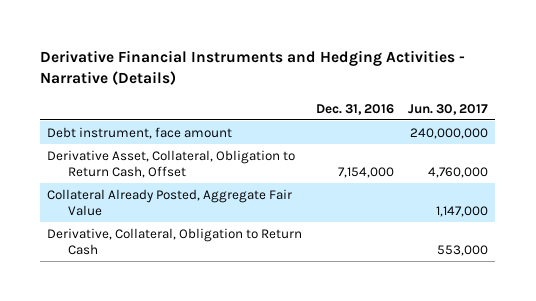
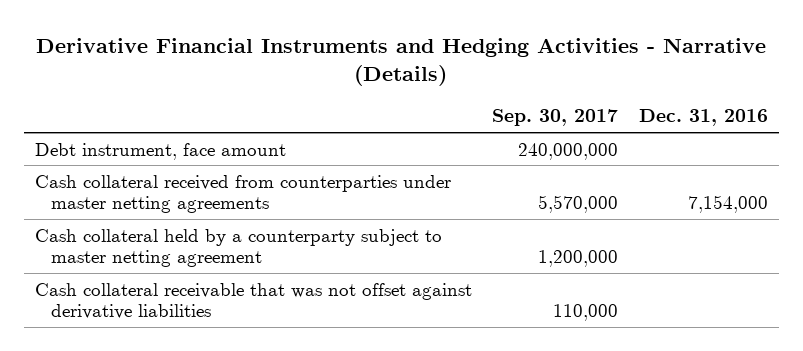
[408,103,489,115] Jun. 30, 2017 -> none
none -> [492,109,619,127] Sep. 30, 2017
[47,149,296,178] Derivative Asset, Collateral, Obligation to Return Cash, Offset -> [34,174,451,214] Cash collateral received from counterparties under master netting agreements
[47,188,293,216] Collateral Already Posted, Aggregate Fair Value -> [34,228,442,268] Cash collateral held by a counterparty subject to master netting agreement
[47,227,303,255] Derivative, Collateral, Obligation to Return Cash -> [34,282,472,320] Cash collateral receivable that was not offset against derivative liabilities

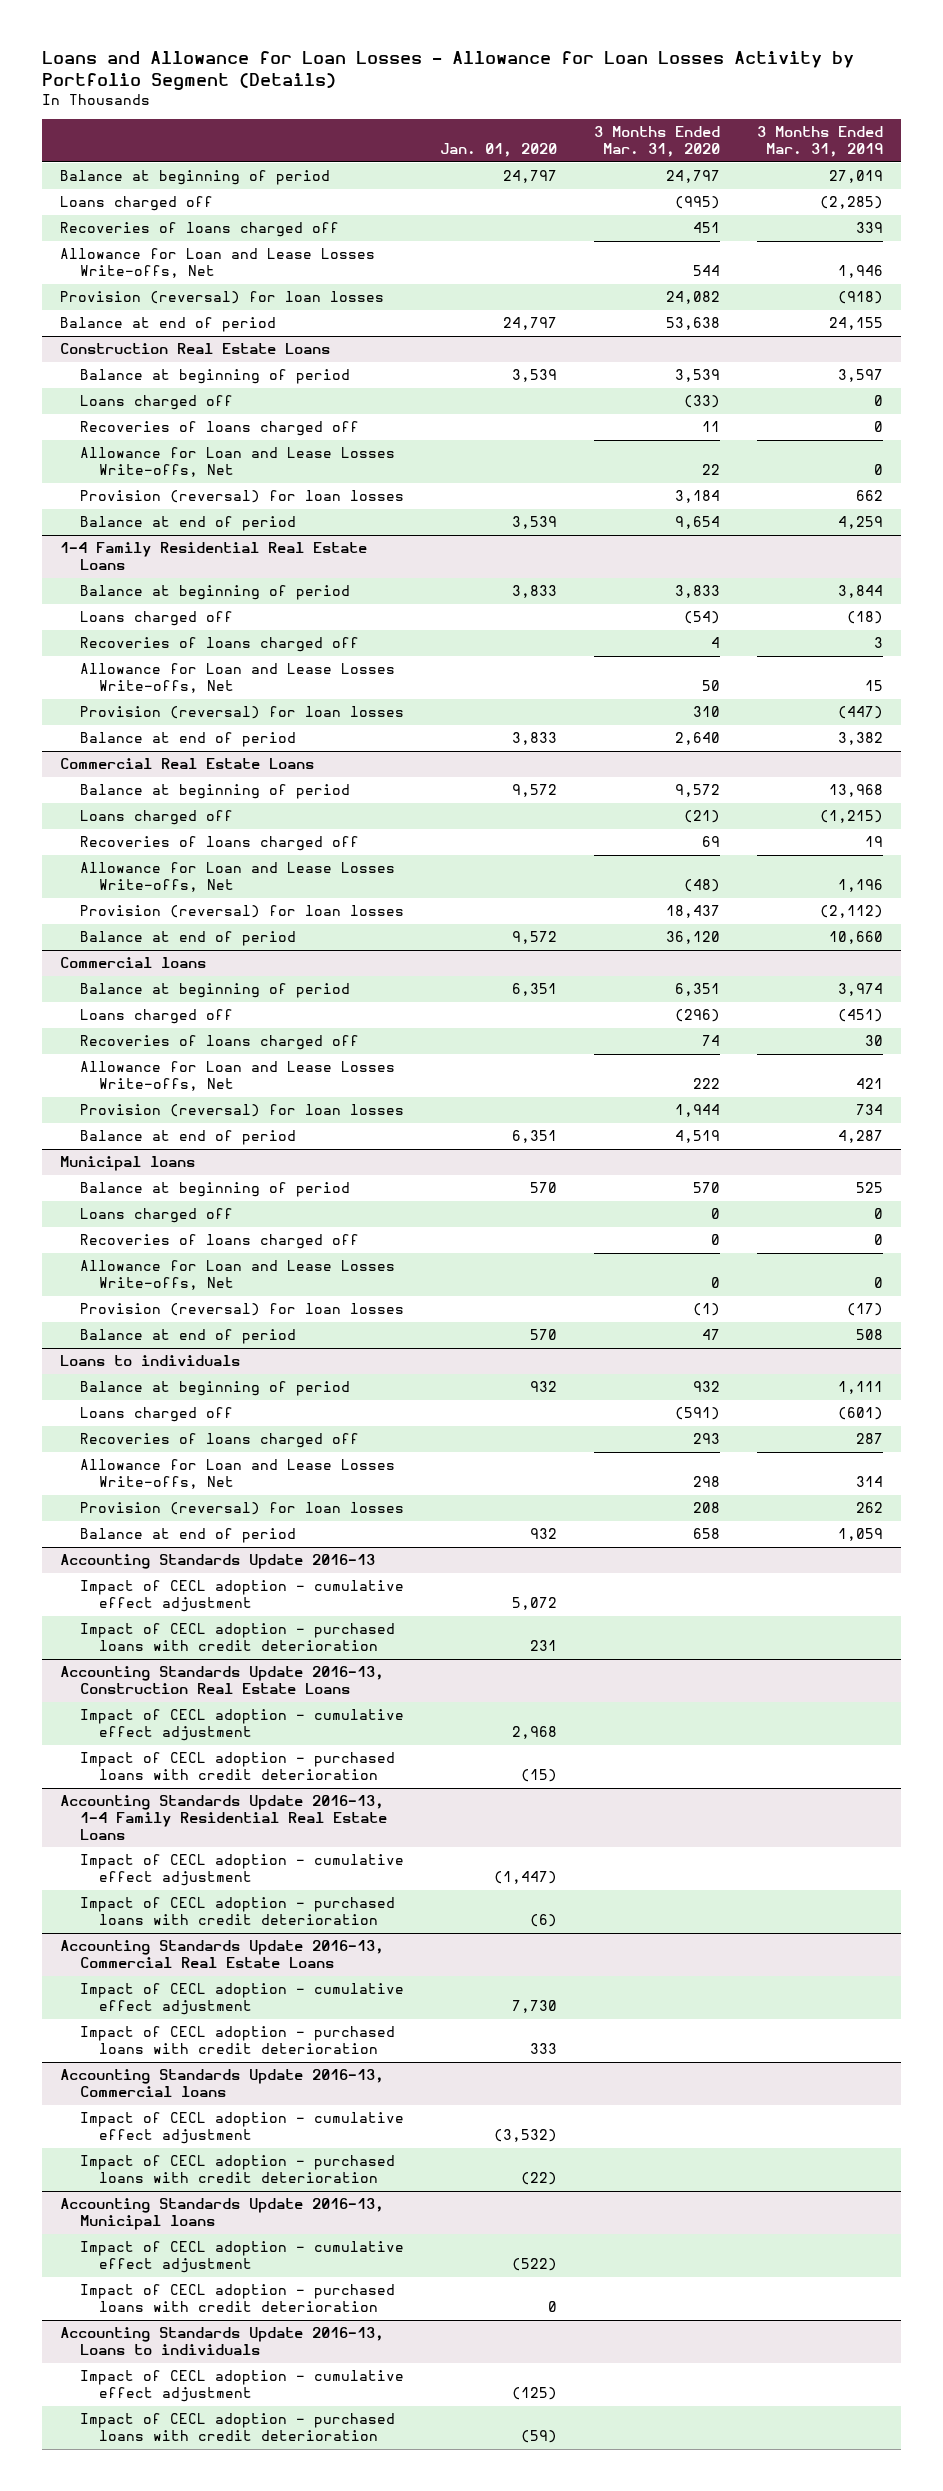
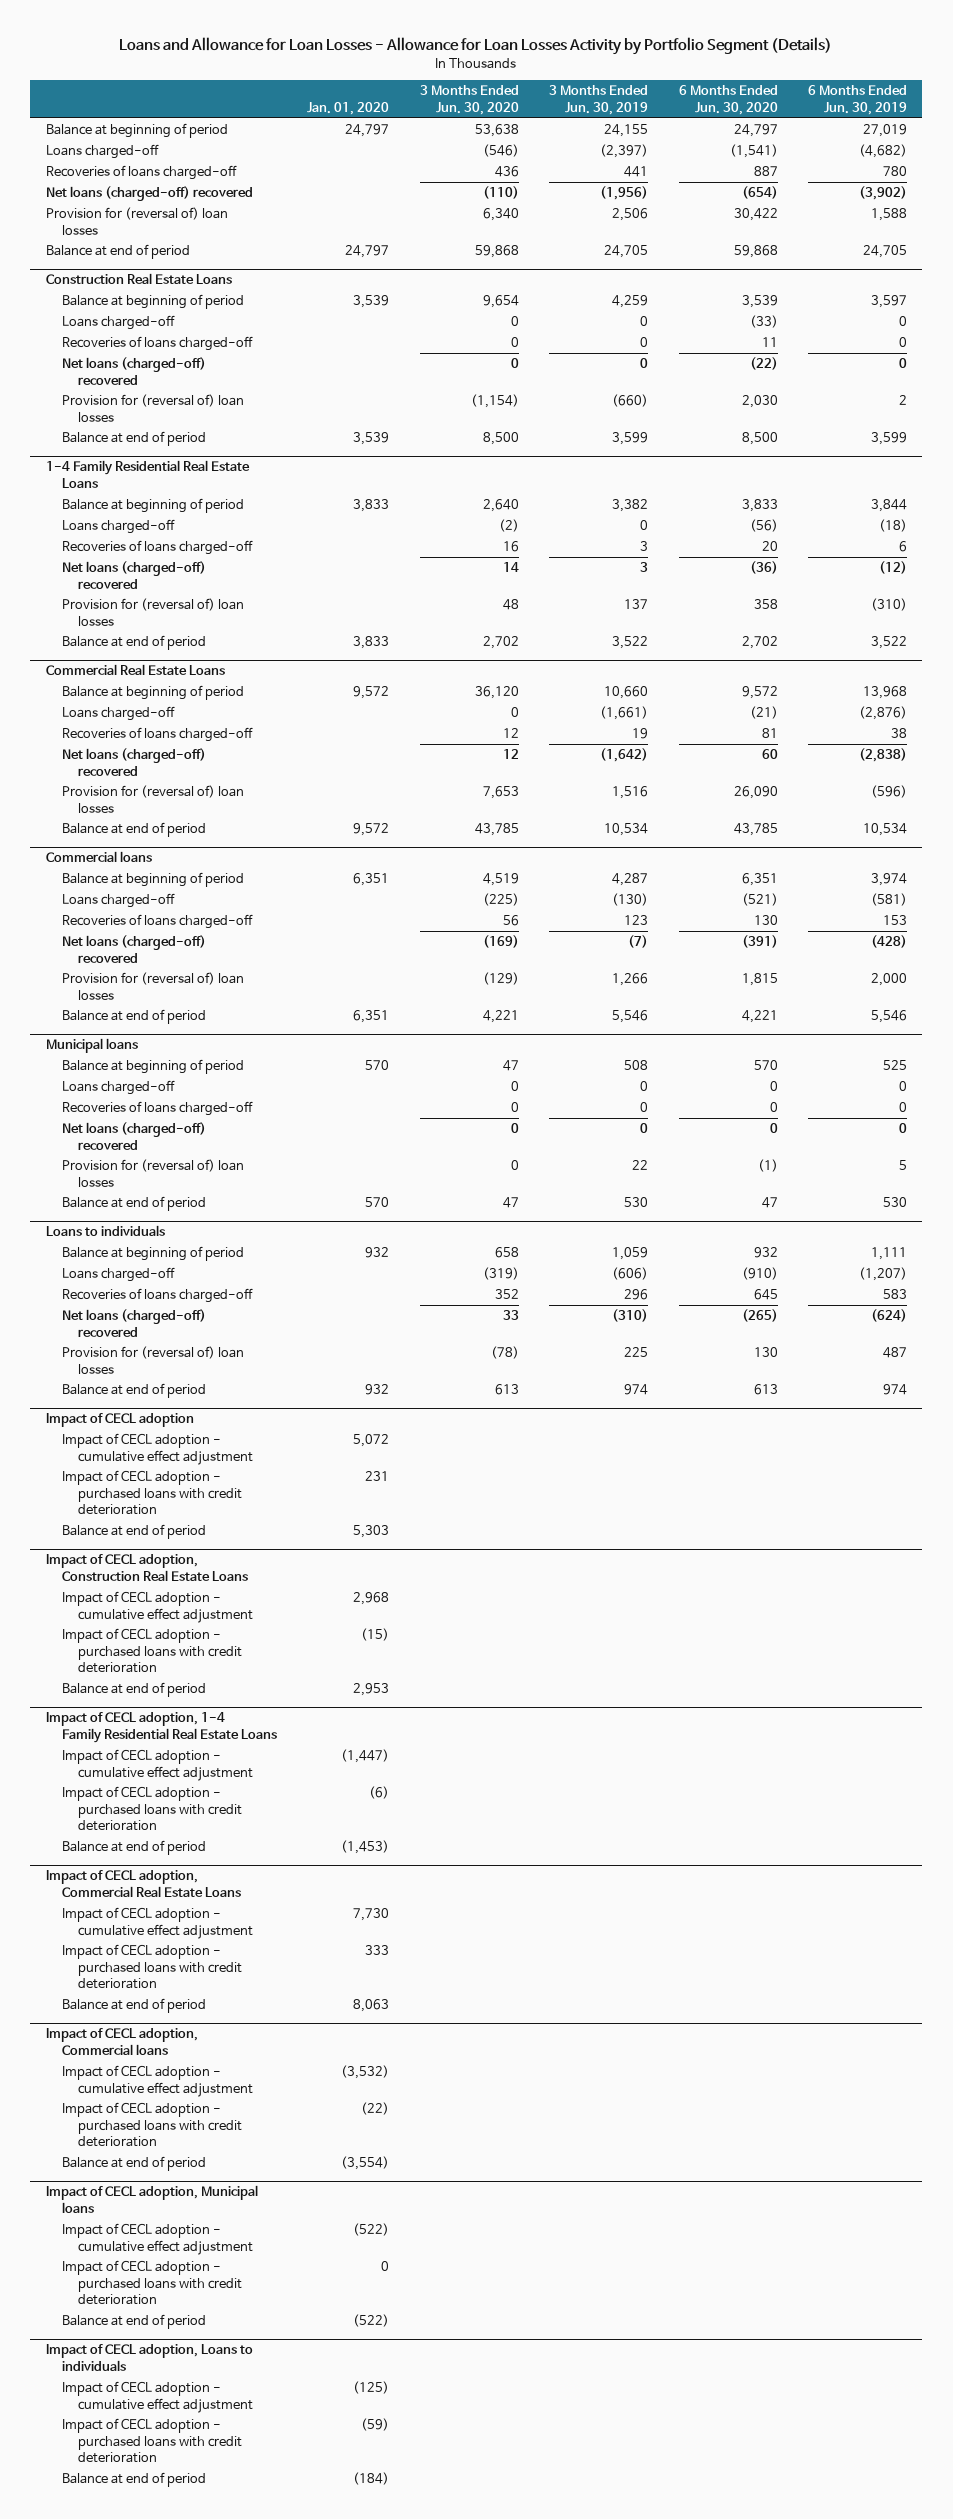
[594,126,721,158] 3 Months Ended Mar. 31, 2020 -> none
[756,126,883,158] 3 Months Ended Mar. 31, 2019 -> none
none -> [419,85,519,115] 3 Months Ended Jun. 30, 2020
none -> [549,85,649,115] 3 Months Ended Jun. 30, 2019
none -> [678,85,778,115] 6 Months Ended Jun. 30, 2020
none -> [808,85,908,115] 6 Months Ended Jun. 30, 2019
[60,196,214,212] Loans charged off -> [45,144,159,160] Loans charged-off
[60,222,340,238] Recoveries of loans charged off -> [45,165,237,181] Recoveries of loans charged-off
[60,248,376,279] Allowance for Loan and Lease Losses Write-offs, Net -> [45,186,253,202] Net loans (charged-off) recovered
[60,291,385,305] Provision (reversal) for loan losses -> [45,207,228,235] Provision for (reversal of) loan losses
[79,395,233,411] Loans charged off -> [61,315,175,331] Loans charged-off
[79,421,359,437] Recoveries of loans charged off -> [61,336,253,352] Recoveries of loans charged-off
[79,447,395,478] Allowance for Loan and Lease Losses Write-offs, Net -> [61,357,206,385] Net loans (charged-off) recovered
[79,490,404,504] Provision (reversal) for loan losses -> [61,394,244,422] Provision for (reversal of) loan losses
[79,611,233,627] Loans charged off -> [61,519,175,535] Loans charged-off
[79,637,359,653] Recoveries of loans charged off -> [61,540,253,556] Recoveries of loans charged-off
[79,663,395,694] Allowance for Loan and Lease Losses Write-offs, Net -> [61,561,206,589] Net loans (charged-off) recovered
[79,706,404,720] Provision (reversal) for loan losses -> [61,598,244,626] Provision for (reversal of) loan losses
[79,810,233,826] Loans charged off -> [61,706,175,722] Loans charged-off
[79,836,359,852] Recoveries of loans charged off -> [61,727,253,743] Recoveries of loans charged-off
[79,862,395,893] Allowance for Loan and Lease Losses Write-offs, Net -> [61,748,206,776] Net loans (charged-off) recovered
[79,905,404,919] Provision (reversal) for loan losses -> [61,785,244,813] Provision for (reversal of) loan losses
[79,1009,233,1025] Loans charged off -> [61,893,175,909] Loans charged-off
[79,1035,359,1051] Recoveries of loans charged off -> [61,914,253,930] Recoveries of loans charged-off
[79,1061,395,1092] Allowance for Loan and Lease Losses Write-offs, Net -> [61,935,206,963] Net loans (charged-off) recovered
[79,1104,404,1118] Provision (reversal) for loan losses -> [61,972,244,1000] Provision for (reversal of) loan losses
[79,1208,233,1224] Loans charged off -> [61,1080,175,1096] Loans charged-off
[79,1234,359,1250] Recoveries of loans charged off -> [61,1101,253,1117] Recoveries of loans charged-off
[79,1260,395,1291] Allowance for Loan and Lease Losses Write-offs, Net -> [61,1122,206,1150] Net loans (charged-off) recovered
[79,1303,404,1317] Provision (reversal) for loan losses -> [61,1159,244,1187] Provision for (reversal of) loan losses
[79,1407,233,1423] Loans charged off -> [61,1267,175,1283] Loans charged-off
[79,1433,359,1449] Recoveries of loans charged off -> [61,1288,253,1304] Recoveries of loans charged-off
[79,1459,395,1490] Allowance for Loan and Lease Losses Write-offs, Net -> [61,1309,206,1337] Net loans (charged-off) recovered
[79,1502,404,1516] Provision (reversal) for loan losses -> [61,1346,244,1374] Provision for (reversal of) loan losses
[60,1554,376,1570] Accounting Standards Update 2016-13 -> [45,1413,194,1428] Impact of CECL adoption
none -> [61,1524,206,1540] Balance at end of period
[60,1666,385,1695] Accounting Standards Update 2016-13, Construction Real Estate Loans -> [45,1554,248,1581] Impact of CECL adoption, Construction Real Estate Loans
none -> [61,1682,206,1698] Balance at end of period
[60,1795,387,1840] Accounting Standards Update 2016-13, 1-4 Family Residential Real Estate Loans -> [45,1712,277,1743] Impact of CECL adoption, 1-4 Family Residential Real Estate Loans
none -> [61,1840,206,1856] Balance at end of period
[60,1940,385,1969] Accounting Standards Update 2016-13, Commercial Real Estate Loans -> [45,1870,241,1897] Impact of CECL adoption, Commercial Real Estate Loans
none -> [61,1998,206,2014] Balance at end of period
[60,2069,385,2098] Accounting Standards Update 2016-13, Commercial loans -> [45,2028,198,2055] Impact of CECL adoption, Commercial loans
none -> [61,2156,206,2172] Balance at end of period
[60,2198,385,2231] Accounting Standards Update 2016-13, Municipal loans -> [45,2185,258,2213] Impact of CECL adoption, Municipal loans
none -> [61,2314,206,2330] Balance at end of period
[60,2327,385,2356] Accounting Standards Update 2016-13, Loans to individuals -> [45,2344,253,2371] Impact of CECL adoption, Loans to individuals
none -> [61,2472,206,2488] Balance at end of period

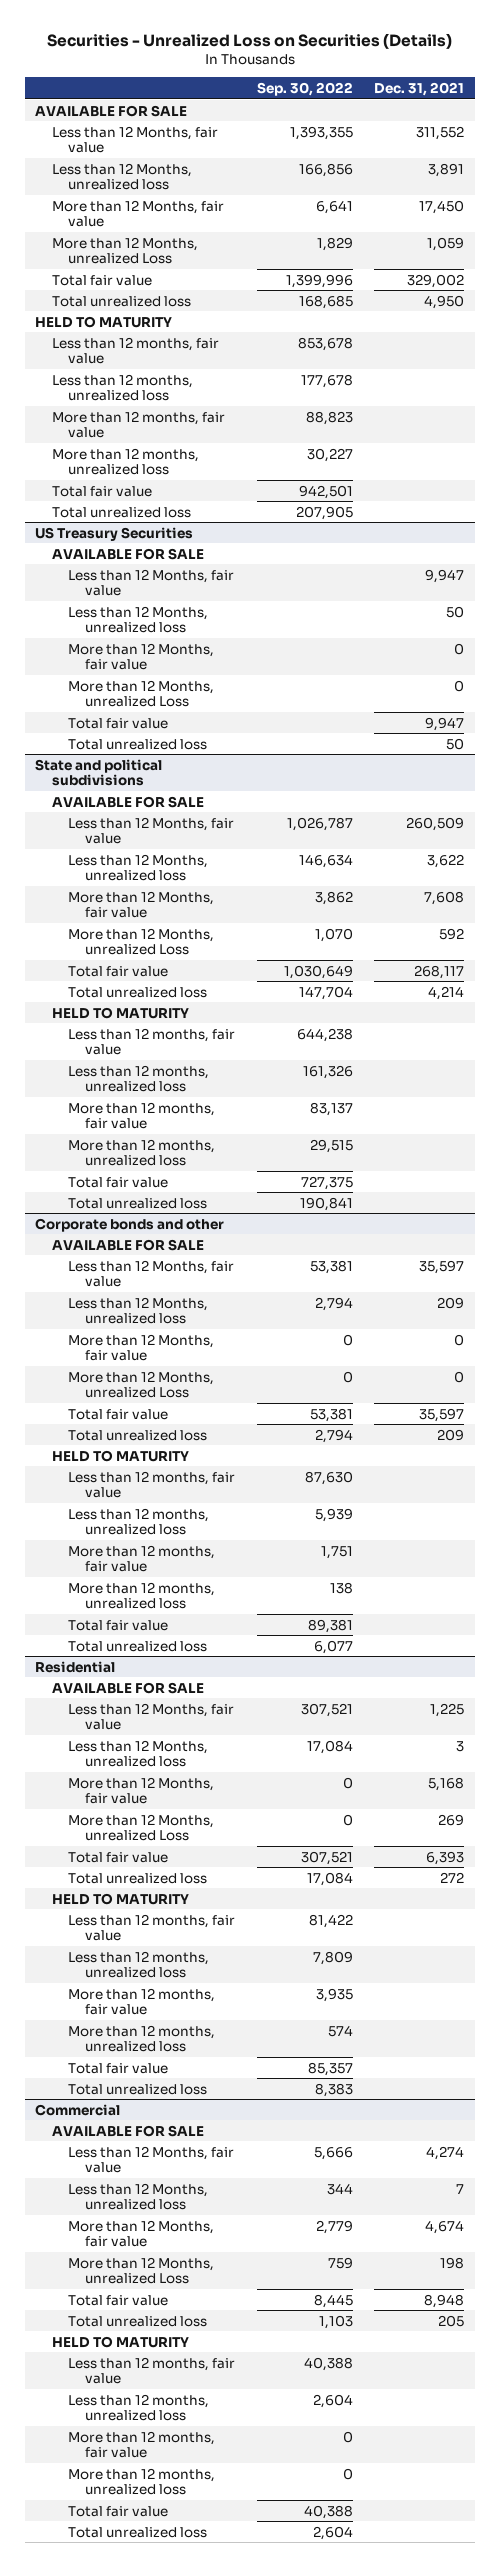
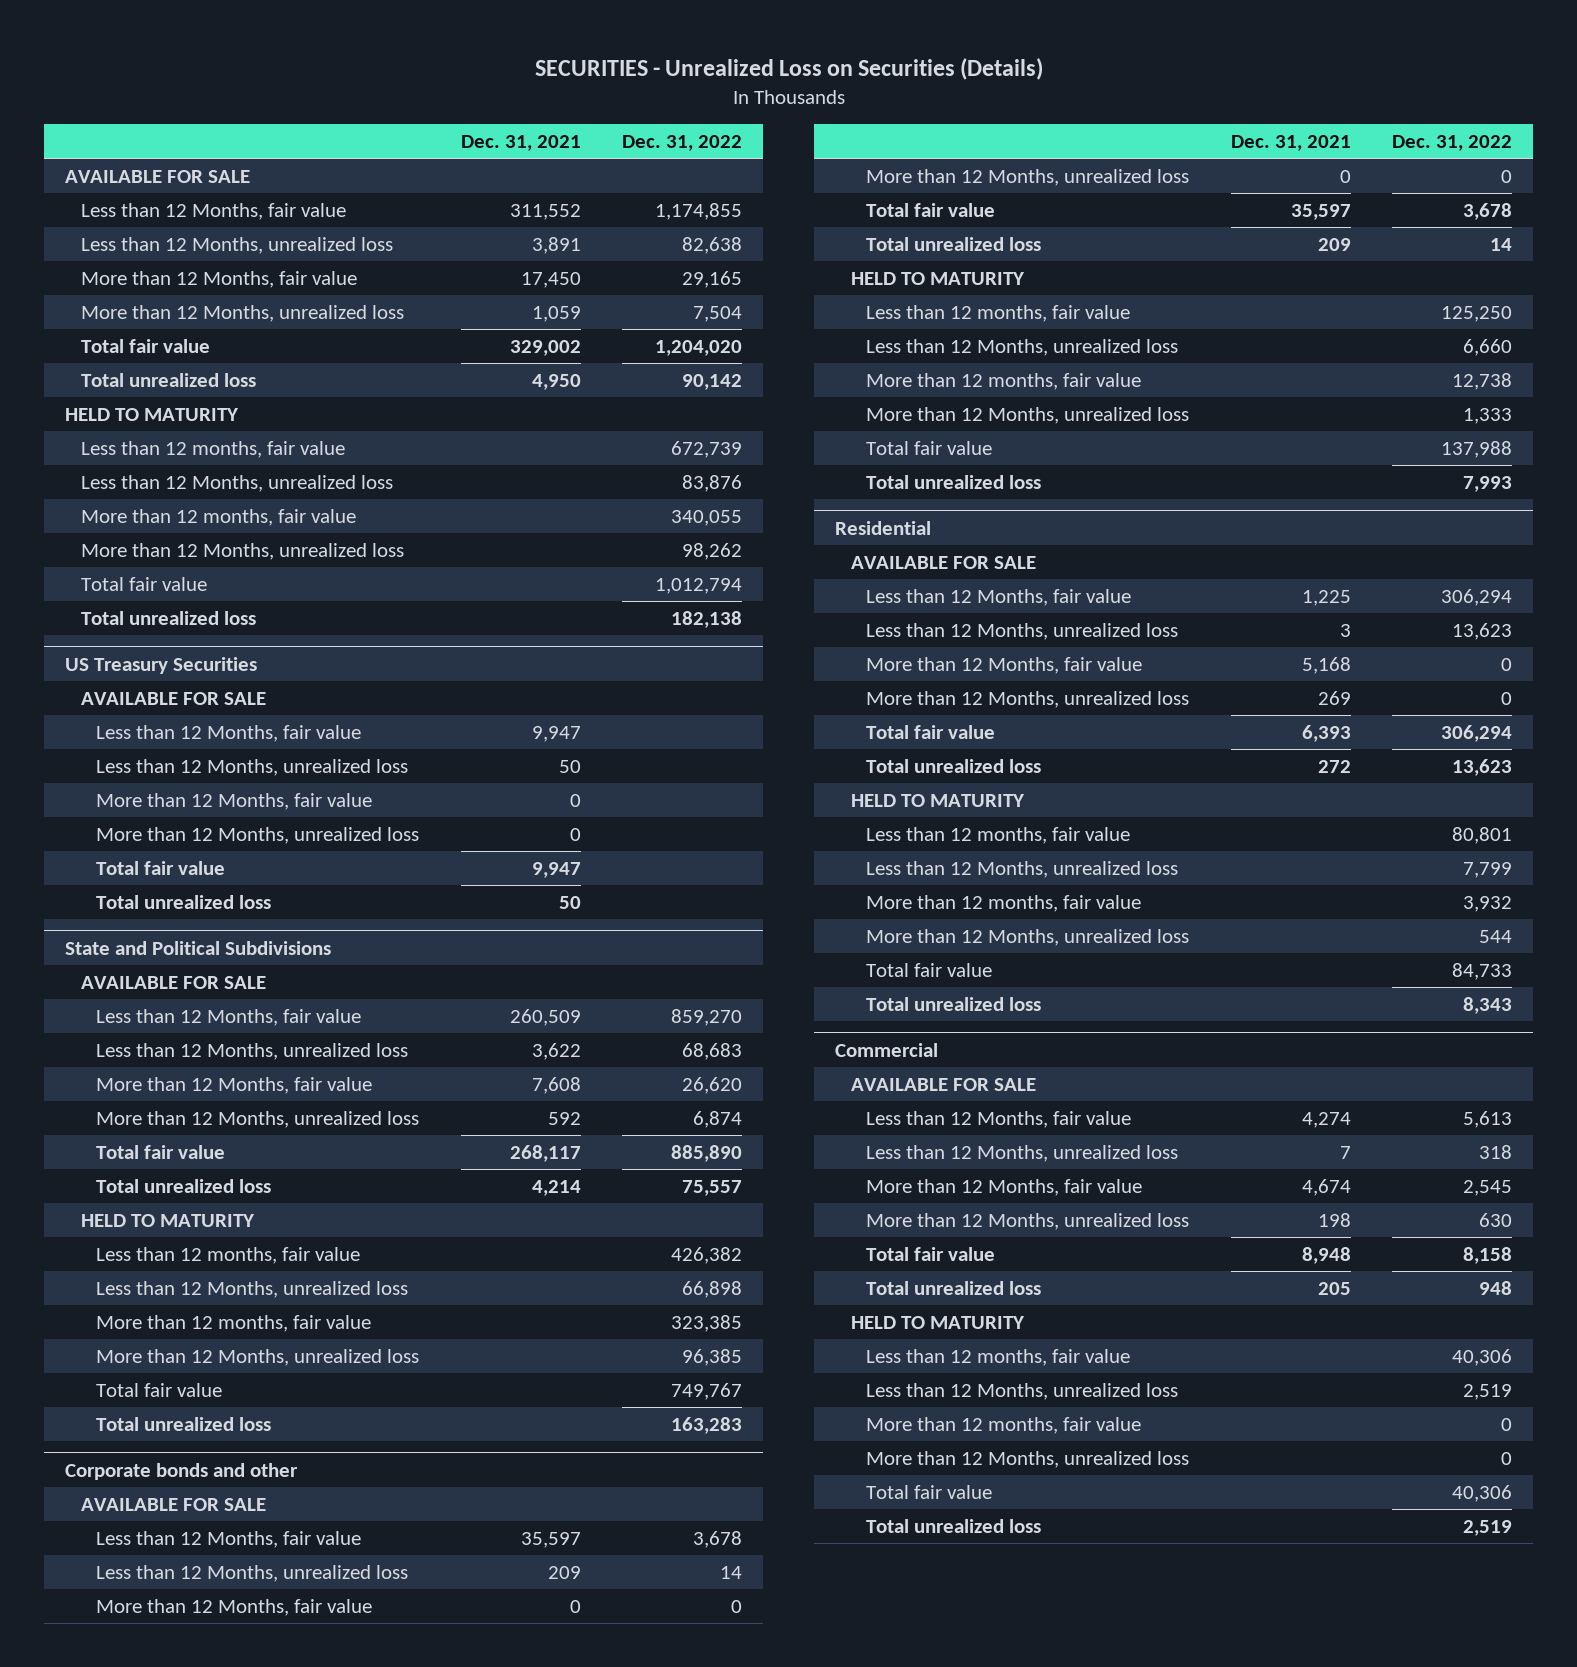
[46,32,452,49] Securities - Unrealized Loss on Securities (Details) -> [534,58,1043,81] SECURITIES - Unrealized Loss on Securities (Details)
[256,81,353,96] Sep. 30, 2022 -> none
none -> [622,134,743,151] Dec. 31, 2022
[51,236,198,265] More than 12 Months, unrealized Loss -> [80,304,404,322] More than 12 Months, unrealized loss
[51,373,193,402] Less than 12 months, unrealized loss -> [80,474,393,492] Less than 12 Months, unrealized loss
[51,447,199,476] More than 12 months, unrealized loss -> [80,542,404,560] More than 12 Months, unrealized loss
[68,679,215,708] More than 12 Months, unrealized Loss -> [96,826,420,844] More than 12 Months, unrealized loss
[35,758,163,787] State and political subdivisions -> [65,940,332,955] State and Political Subdivisions
[68,927,215,956] More than 12 Months, unrealized Loss -> [96,1110,420,1128] More than 12 Months, unrealized loss
[68,1064,210,1093] Less than 12 months, unrealized loss -> [96,1280,409,1298] Less than 12 Months, unrealized loss
[68,1138,216,1167] More than 12 months, unrealized loss -> [96,1348,420,1366] More than 12 Months, unrealized loss
[68,1370,215,1399] More than 12 Months, unrealized Loss -> [866,168,1190,186] More than 12 Months, unrealized loss
[68,1507,210,1536] Less than 12 months, unrealized loss -> [866,338,1179,356] Less than 12 Months, unrealized loss
[68,1581,216,1610] More than 12 months, unrealized loss -> [866,406,1190,424] More than 12 Months, unrealized loss
[68,1813,215,1842] More than 12 Months, unrealized Loss -> [866,690,1190,708] More than 12 Months, unrealized loss
[68,1950,210,1979] Less than 12 months, unrealized loss -> [866,860,1179,878] Less than 12 Months, unrealized loss
[68,2024,216,2053] More than 12 months, unrealized loss -> [866,928,1190,946] More than 12 Months, unrealized loss
[68,2256,215,2285] More than 12 Months, unrealized Loss -> [866,1212,1190,1230] More than 12 Months, unrealized loss
[68,2393,210,2422] Less than 12 months, unrealized loss -> [866,1382,1179,1400] Less than 12 Months, unrealized loss
[68,2467,216,2496] More than 12 months, unrealized loss -> [866,1450,1190,1468] More than 12 Months, unrealized loss

